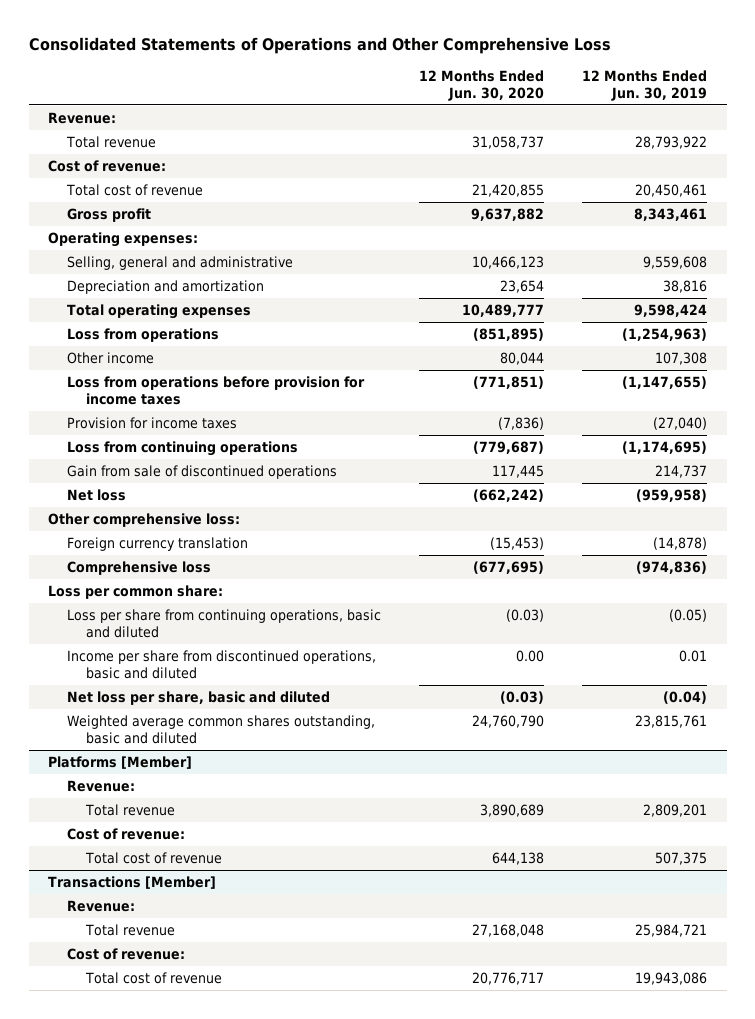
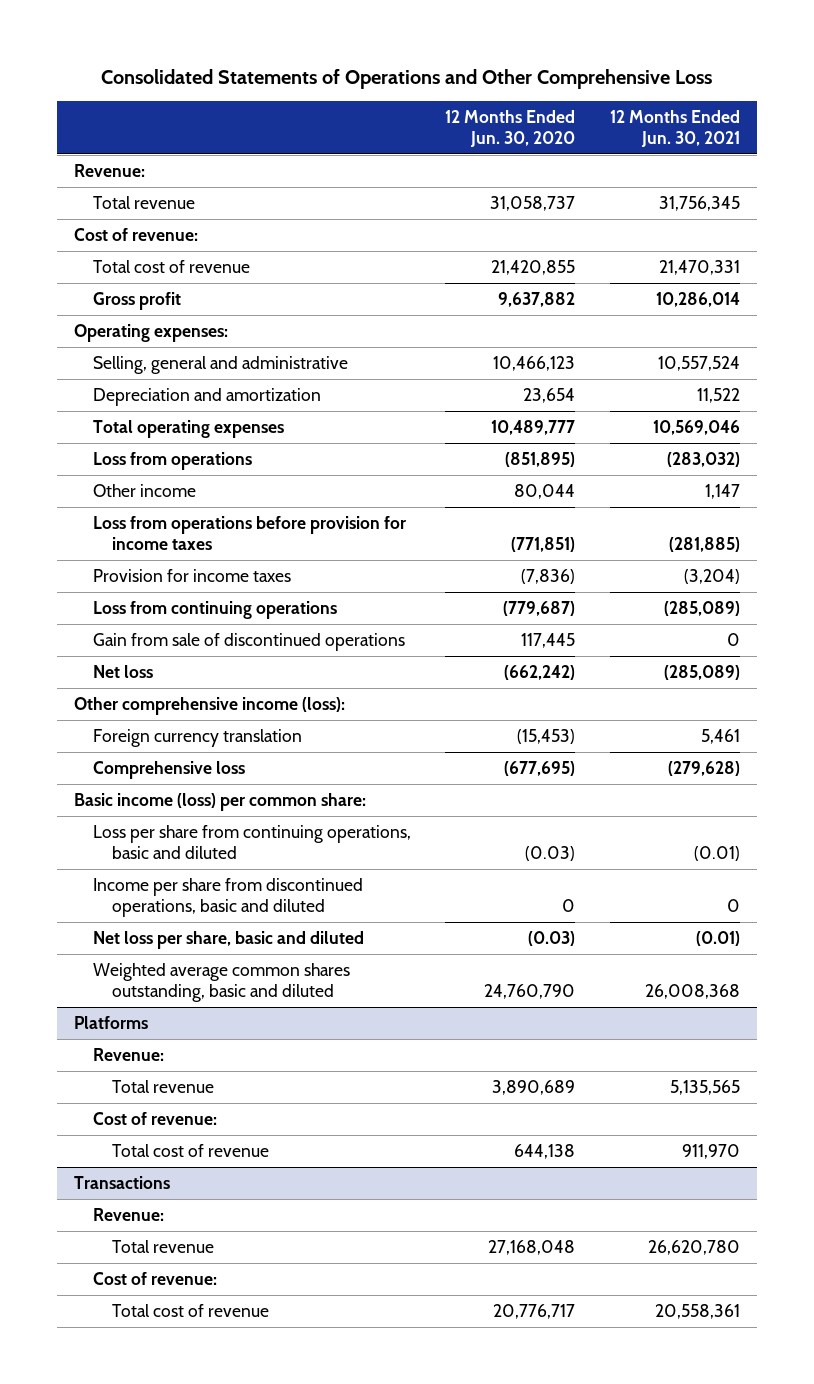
[582,69,708,101] 12 Months Ended Jun. 30, 2019 -> none
none -> [609,110,740,147] 12 Months Ended Jun. 30, 2021
[47,513,240,528] Other comprehensive loss: -> [73,697,345,716] Other comprehensive income (loss):
[47,585,223,600] Loss per common share: -> [73,793,366,812] Basic income (loss) per common share:
[516,650,545,663] 0.00 -> [562,898,576,912] 0
[47,756,192,770] Platforms [Member] -> [73,1016,148,1030] Platforms
[47,876,216,890] Transactions [Member] -> [73,1176,170,1190] Transactions

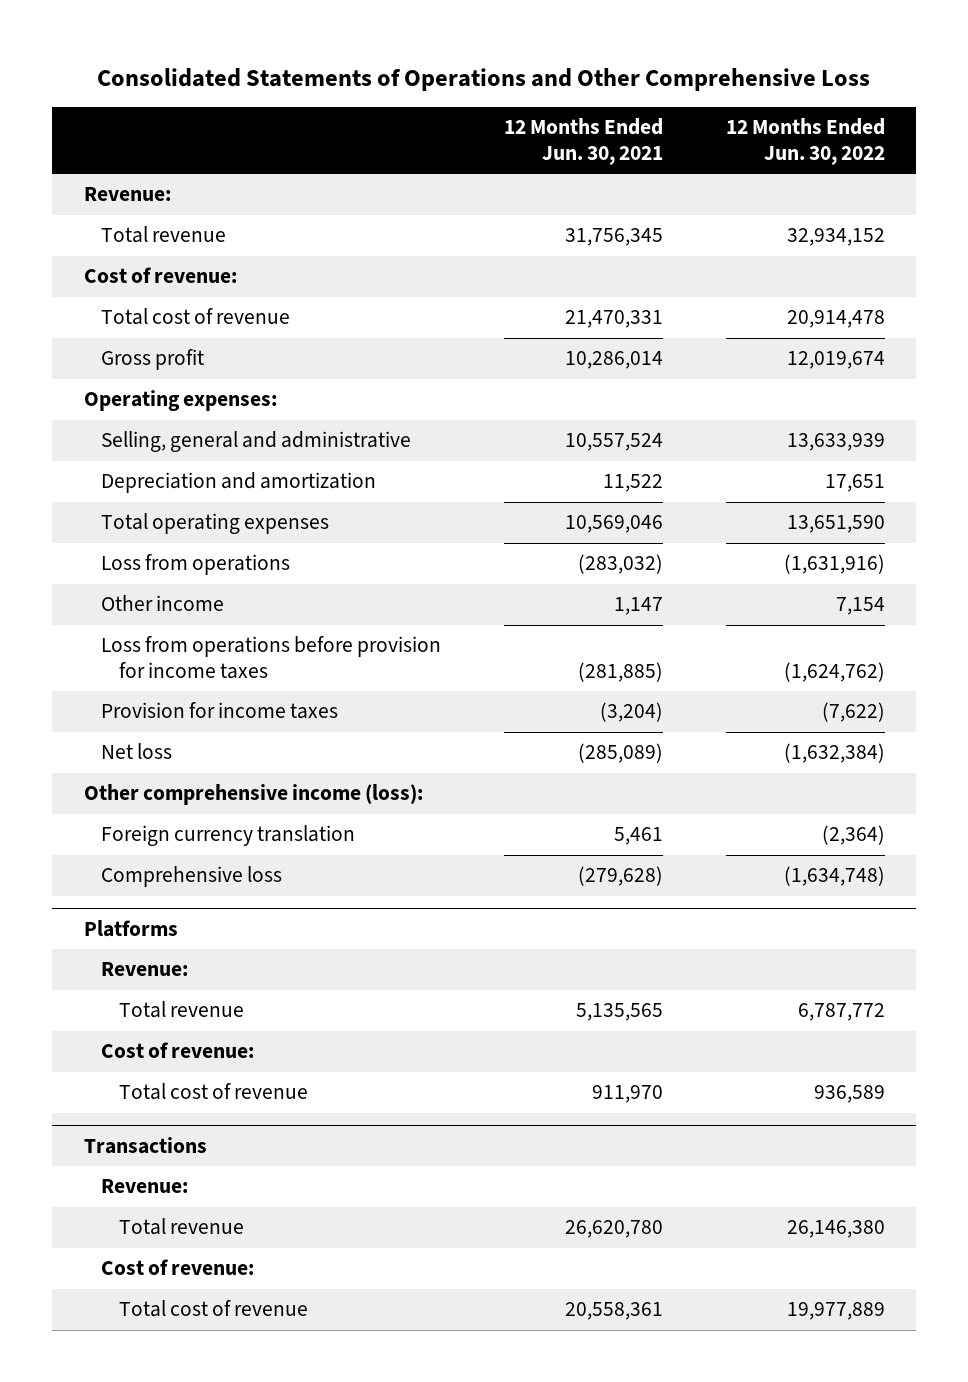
[445,110,576,147] 12 Months Ended Jun. 30, 2020 -> none
none -> [725,118,885,165] 12 Months Ended Jun. 30, 2022
[92,601,337,620] Loss from continuing operations -> none
[92,633,405,652] Gain from sale of discontinued operations -> none
[73,793,366,812] Basic income (loss) per common share: -> none
[92,825,411,859] Loss per share from continuing operations, basic and diluted -> none
[92,878,363,917] Income per share from discontinued operations, basic and diluted -> none
[92,931,364,950] Net loss per share, basic and diluted -> none
[92,963,350,1002] Weighted average common shares outstanding, basic and diluted -> none

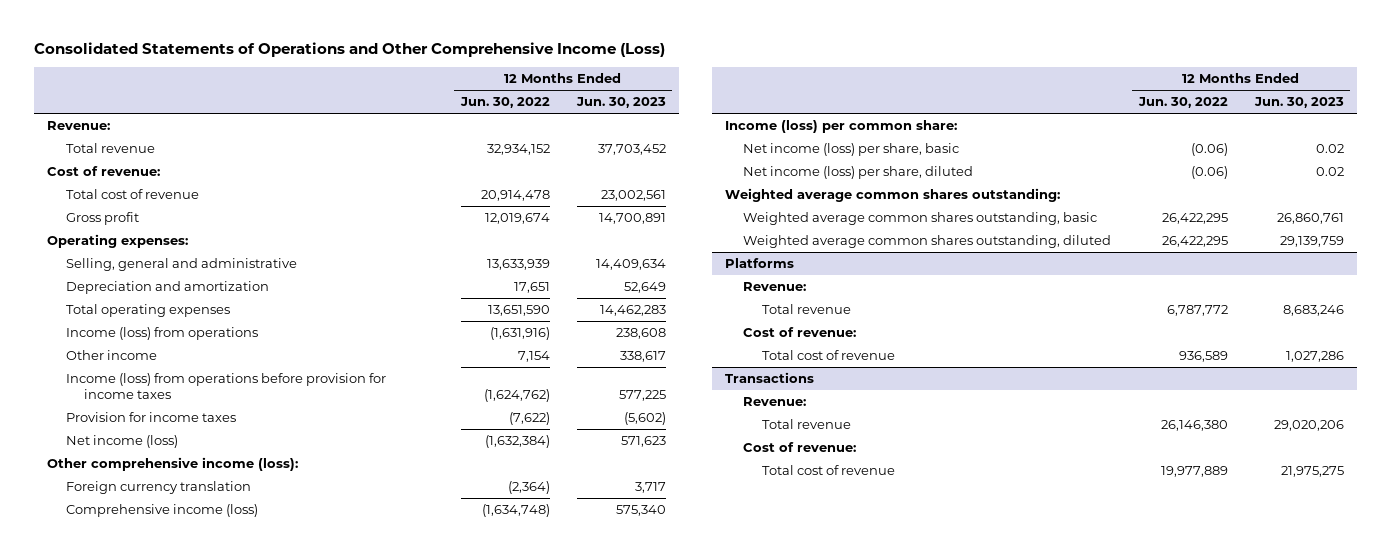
[97,67,871,91] Consolidated Statements of Operations and Other Comprehensive Loss -> [33,41,665,57] Consolidated Statements of Operations and Other Comprehensive Income (Loss)
[504,118,664,165] 12 Months Ended Jun. 30, 2021 -> none
none -> [575,97,666,109] Jun. 30, 2023
[101,554,291,576] Loss from operations -> [65,327,258,341] Income (loss) from operations
[101,636,442,679] Loss from operations before provision for income taxes -> [65,373,386,399] Income (loss) from operations before provision for income taxes
[101,743,173,760] Net loss -> [65,435,178,449] Net income (loss)
[101,866,283,888] Comprehensive loss -> [65,504,258,518] Comprehensive income (loss)
none -> [725,120,958,134] Income (loss) per common share:
none -> [743,143,960,157] Net income (loss) per share, basic
none -> [743,166,974,180] Net income (loss) per share, diluted
none -> [725,188,1061,203] Weighted average common shares outstanding:
none -> [743,212,1098,226] Weighted average common shares outstanding, basic
none -> [743,235,1112,249] Weighted average common shares outstanding, diluted

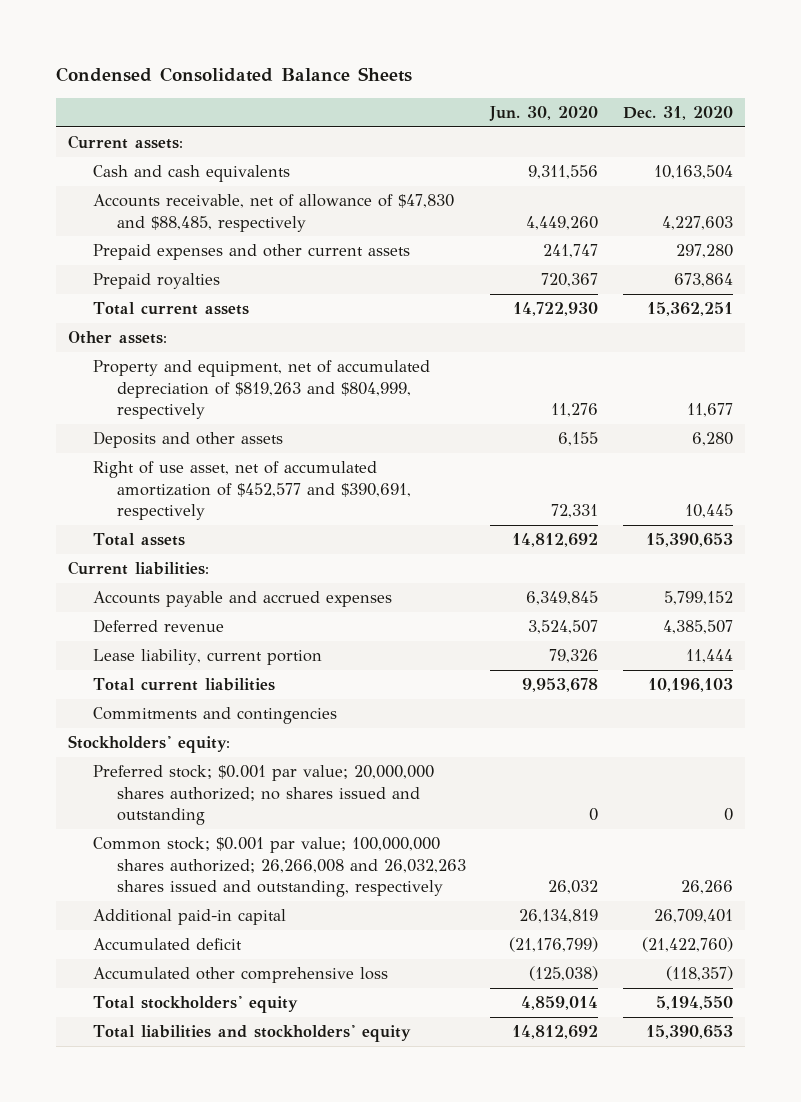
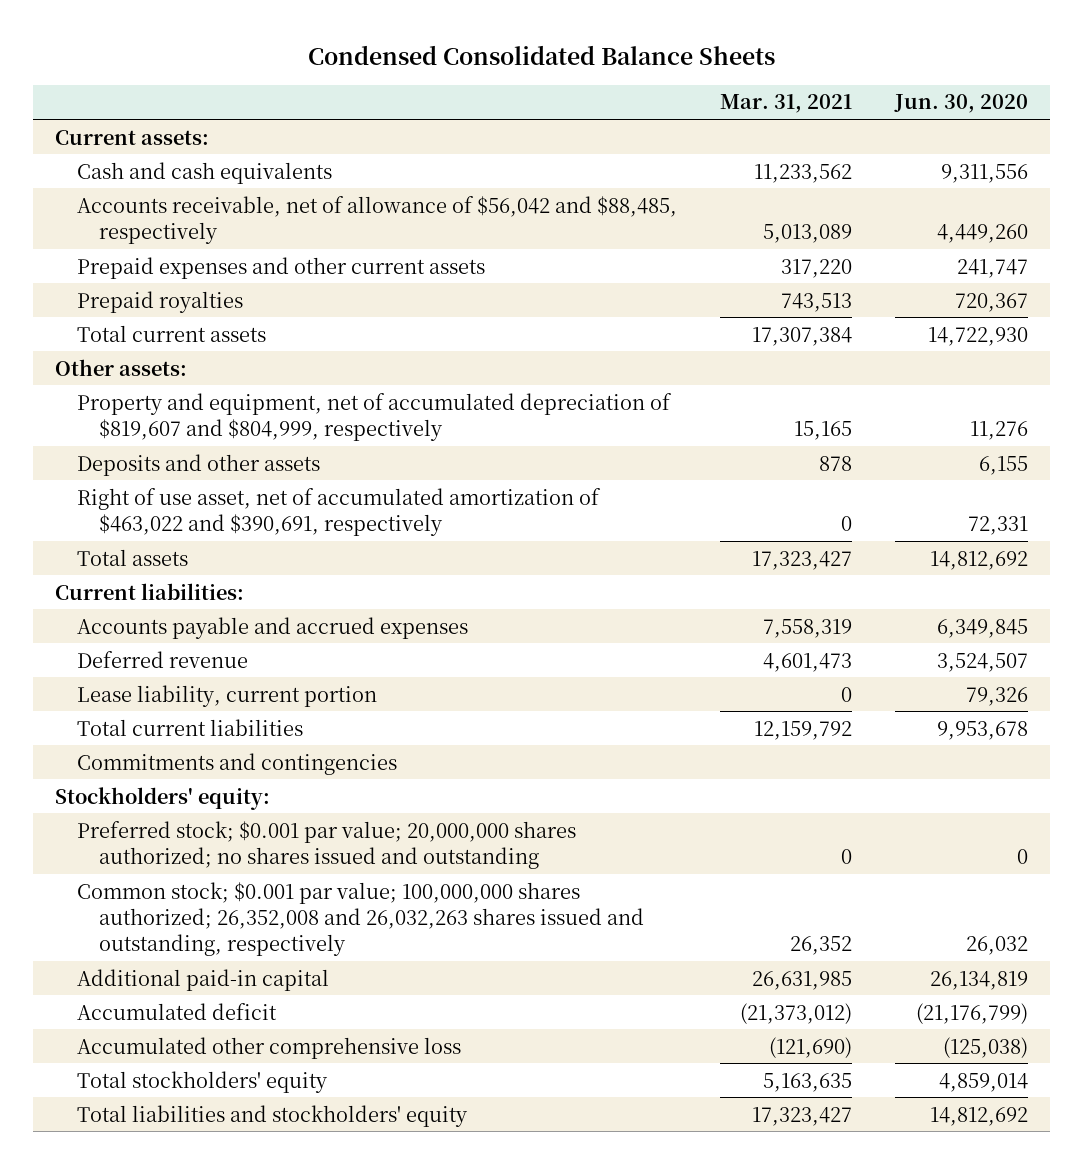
[622,106,733,121] Dec. 31, 2020 -> none
none -> [720,94,853,114] Mar. 31, 2021
[92,194,454,232] Accounts receivable, net of allowance of $47,830 and $88,485, respectively -> [77,195,678,244] Accounts receivable, net of allowance of $56,042 and $88,485, respectively
[92,360,430,419] Property and equipment, net of accumulated depreciation of $819,263 and $804,999, respectively -> [77,392,673,441] Property and equipment, net of accumulated depreciation of $819,607 and $804,999, respectively
[92,461,412,520] Right of use asset, net of accumulated amortization of $452,577 and $390,691, respectively -> [77,487,602,536] Right of use asset, net of accumulated amortization of $463,022 and $390,691, respectively
[92,837,467,897] Common stock; $0.001 par value; 100,000,000 shares authorized; 26,266,008 and 26,032,263 shares issued and outstanding, respectively -> [77,881,645,956] Common stock; $0.001 par value; 100,000,000 shares authorized; 26,352,008 and 26,032,263 shares issued and outstanding, respectively

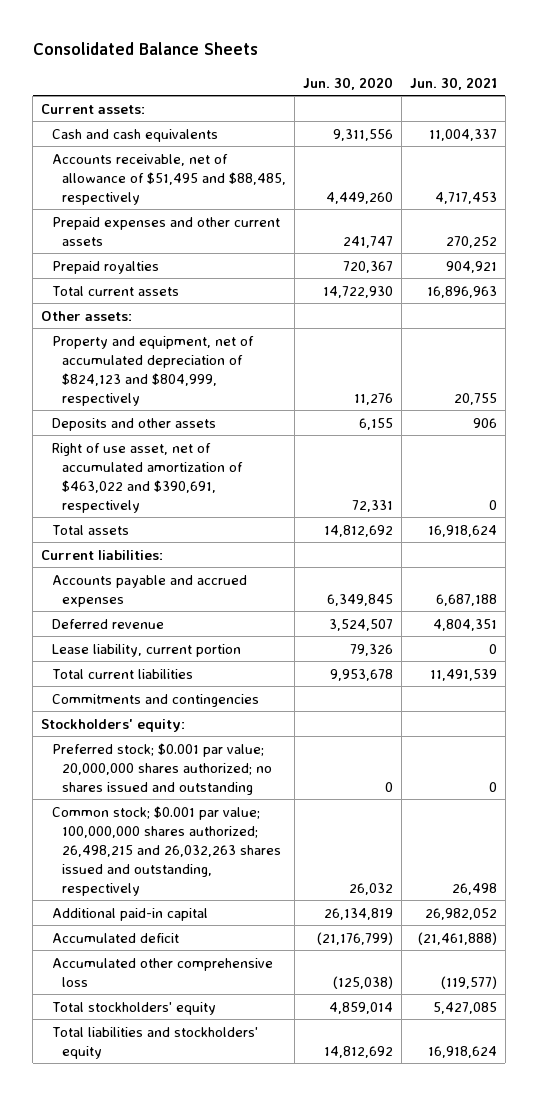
[307,44,775,65] Condensed Consolidated Balance Sheets -> [32,42,258,56] Consolidated Balance Sheets
[720,94,853,114] Mar. 31, 2021 -> none
none -> [409,76,497,90] Jun. 30, 2021
[77,195,678,244] Accounts receivable, net of allowance of $56,042 and $88,485, respectively -> [51,153,287,205] Accounts receivable, net of allowance of $51,495 and $88,485, respectively
[77,392,673,441] Property and equipment, net of accumulated depreciation of $819,607 and $804,999, respectively -> [51,335,254,406] Property and equipment, net of accumulated depreciation of $824,123 and $804,999, respectively
[77,881,645,956] Common stock; $0.001 par value; 100,000,000 shares authorized; 26,352,008 and 26,032,263 shares issued and outstanding, respectively -> [51,805,282,896] Common stock; $0.001 par value; 100,000,000 shares authorized; 26,498,215 and 26,032,263 shares issued and outstanding, respectively

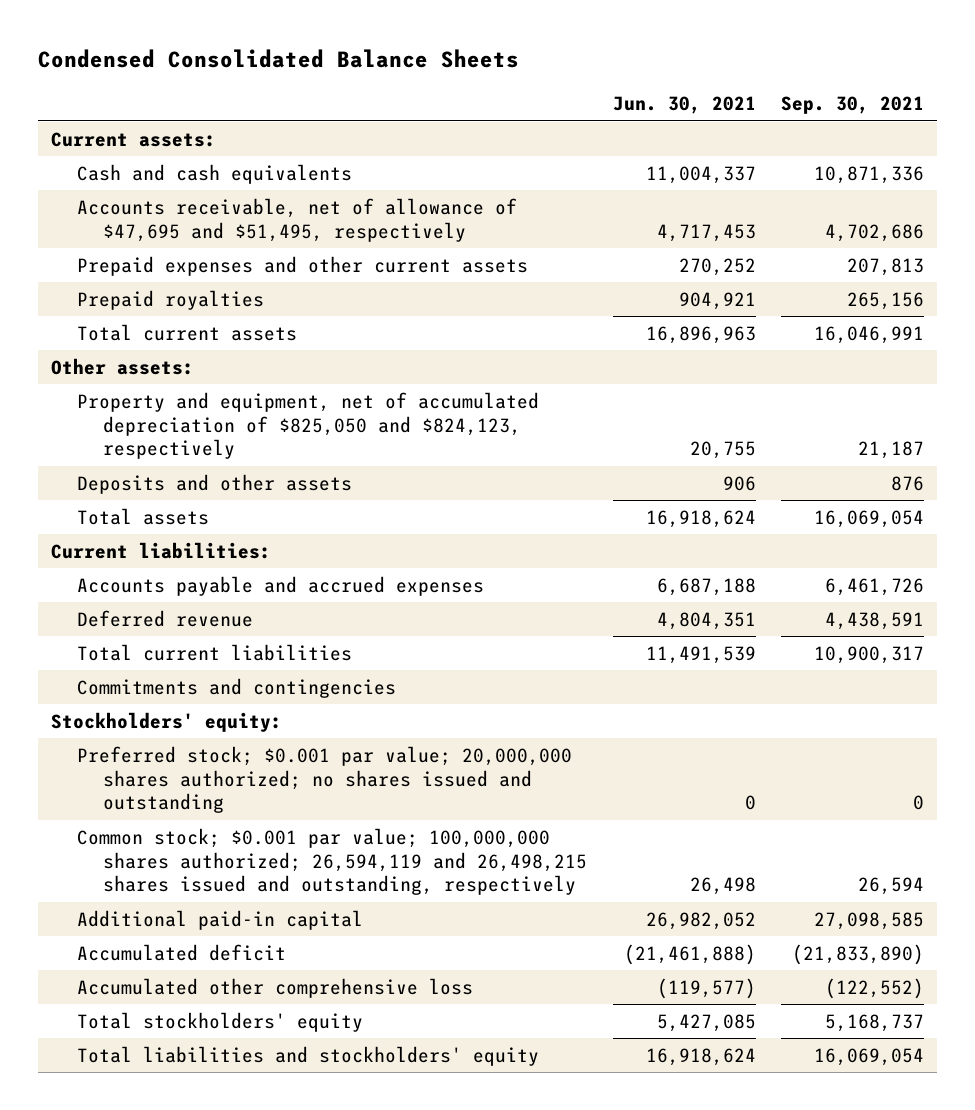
[32,42,258,56] Consolidated Balance Sheets -> [37,49,519,69] Condensed Consolidated Balance Sheets
[303,76,394,90] Jun. 30, 2020 -> none
none -> [781,96,925,115] Sep. 30, 2021
[51,153,287,205] Accounts receivable, net of allowance of $51,495 and $88,485, respectively -> [76,197,517,242] Accounts receivable, net of allowance of $47,695 and $51,495, respectively
[51,335,254,406] Property and equipment, net of accumulated depreciation of $824,123 and $804,999, respectively -> [76,391,539,460] Property and equipment, net of accumulated depreciation of $825,050 and $824,123, respectively
[51,442,244,513] Right of use asset, net of accumulated amortization of $463,022 and $390,691, respectively -> none
[51,643,241,657] Lease liability, current portion -> none
[51,805,282,896] Common stock; $0.001 par value; 100,000,000 shares authorized; 26,498,215 and 26,032,263 shares issued and outstanding, respectively -> [76,827,587,896] Common stock; $0.001 par value; 100,000,000 shares authorized; 26,594,119 and 26,498,215 shares issued and outstanding, respectively

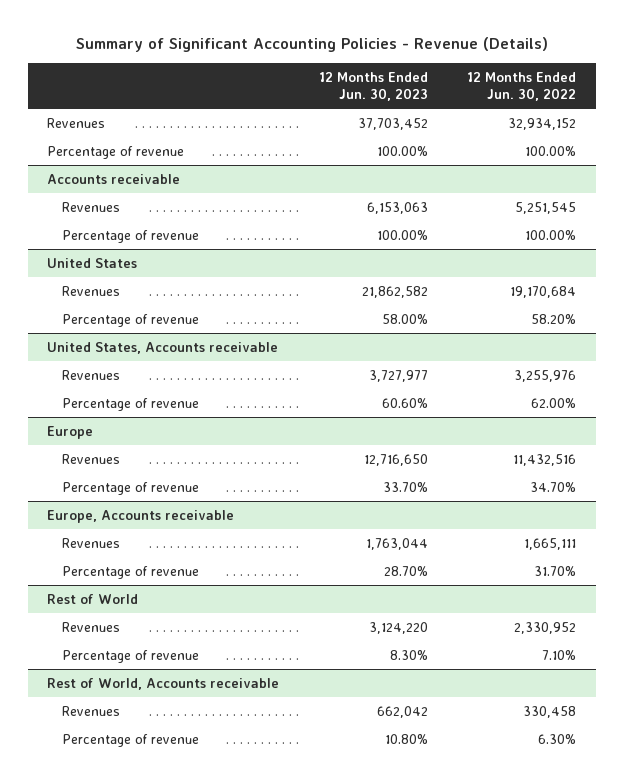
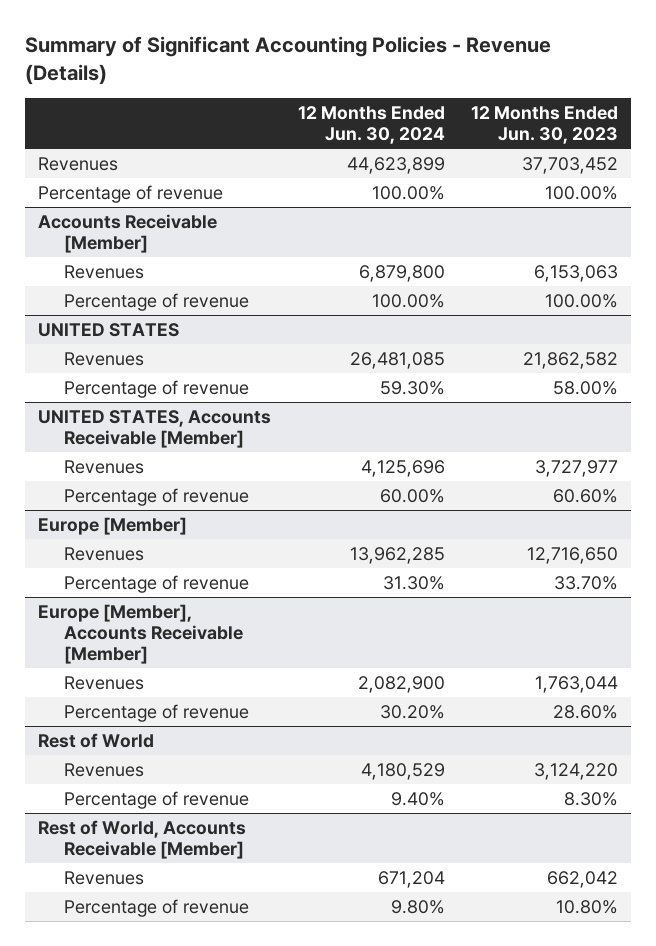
[467,72,577,102] 12 Months Ended Jun. 30, 2022 -> none
none -> [297,105,445,145] 12 Months Ended Jun. 30, 2024
[47,173,181,184] Accounts receivable -> [37,213,217,254] Accounts Receivable [Member]
[47,257,138,268] United States -> [37,322,179,337] UNITED STATES
[47,341,279,354] United States, Accounts receivable -> [37,409,271,449] UNITED STATES, Accounts Receivable [Member]
[47,425,94,439] Europe -> [37,516,187,535] Europe [Member]
[47,509,235,523] Europe, Accounts receivable -> [37,603,243,665] Europe [Member], Accounts Receivable [Member]
[383,565,428,576] 28.70% -> [553,704,619,719] 28.60%
[47,677,280,690] Rest of World, Accounts receivable -> [37,819,246,860] Rest of World, Accounts Receivable [Member]

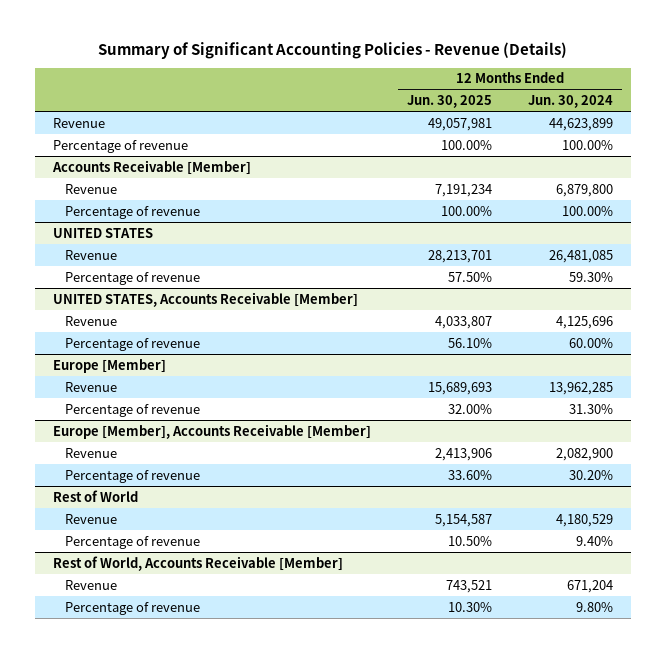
[471,105,619,145] 12 Months Ended Jun. 30, 2023 -> none
none -> [407,95,493,109] Jun. 30, 2025
[37,156,118,171] Revenues -> [52,117,105,128] Revenue
[63,264,144,279] Revenues -> [64,183,117,194] Revenue
[63,351,144,366] Revenues -> [64,249,117,260] Revenue
[63,459,144,474] Revenues -> [64,315,117,326] Revenue
[63,546,144,561] Revenues -> [64,381,117,392] Revenue
[63,675,144,690] Revenues -> [64,447,117,458] Revenue
[63,762,144,777] Revenues -> [64,513,117,524] Revenue
[63,870,144,885] Revenues -> [64,579,117,590] Revenue

